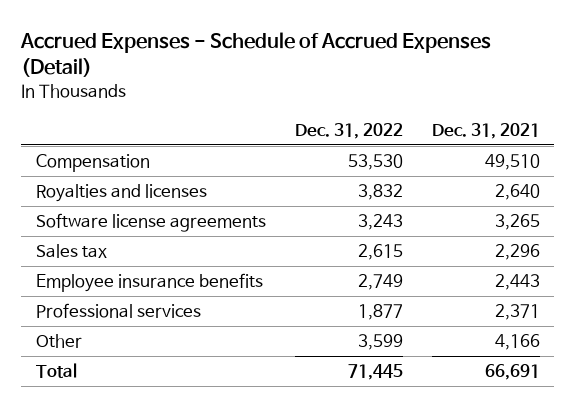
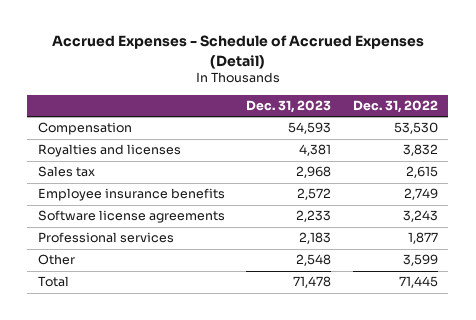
[431,122,540,139] Dec. 31, 2021 -> none
none -> [246,100,332,114] Dec. 31, 2023
[35,213,266,233] Software license agreements -> [37,210,225,224] Software license agreements

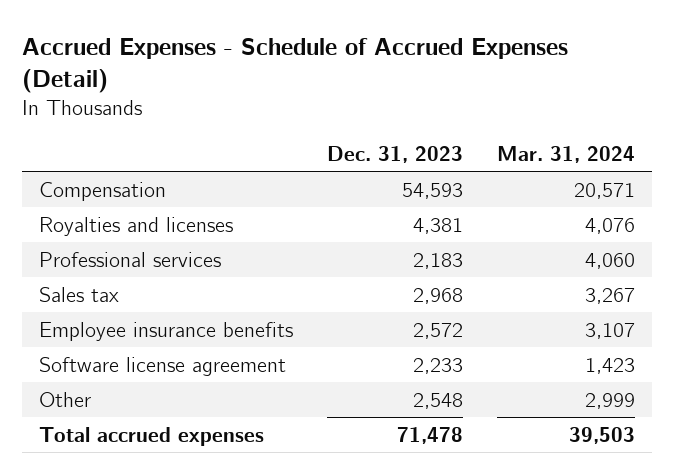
[352,100,438,114] Dec. 31, 2022 -> none
none -> [497,145,636,163] Mar. 31, 2024
[37,232,174,244] Professional services -> [39,251,222,267] Professional services
[37,210,225,224] Software license agreements -> [39,356,287,376] Software license agreement
[37,276,69,288] Total -> [39,426,265,446] Total accrued expenses

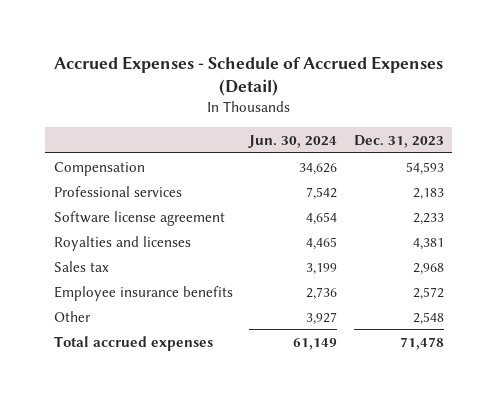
[497,145,636,163] Mar. 31, 2024 -> none
none -> [248,134,338,148] Jun. 30, 2024
[39,356,287,376] Software license agreement -> [53,210,225,226] Software license agreement
[39,216,234,236] Royalties and licenses -> [53,235,191,251] Royalties and licenses

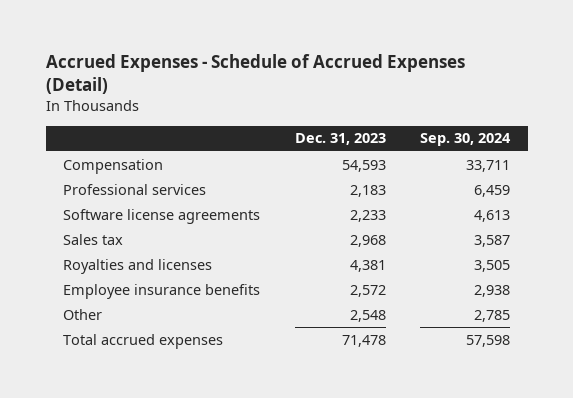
[248,134,338,148] Jun. 30, 2024 -> none
none -> [420,133,512,147] Sep. 30, 2024
[53,210,225,226] Software license agreement -> [62,208,260,224] Software license agreements
[53,235,191,251] Royalties and licenses -> [62,258,212,274] Royalties and licenses

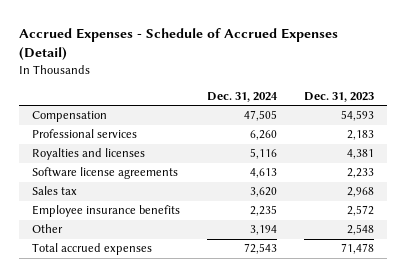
[420,133,512,147] Sep. 30, 2024 -> none
none -> [207,91,279,102] Dec. 31, 2024
[62,258,212,274] Royalties and licenses -> [32,148,146,161] Royalties and licenses

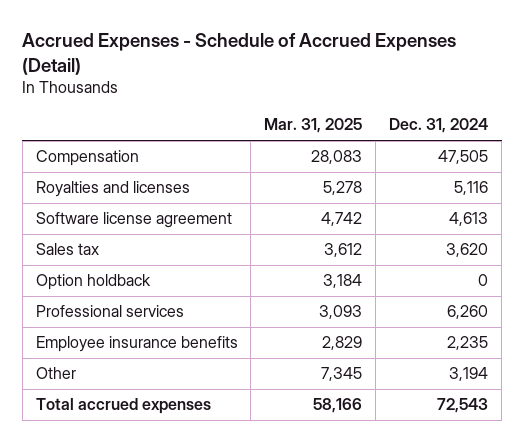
[303,91,374,102] Dec. 31, 2023 -> none
none -> [264,118,363,134] Mar. 31, 2025
[32,167,179,180] Software license agreements -> [35,212,232,229] Software license agreement
none -> [35,274,151,291] Option holdback
[32,129,138,139] Professional services -> [35,305,184,318] Professional services

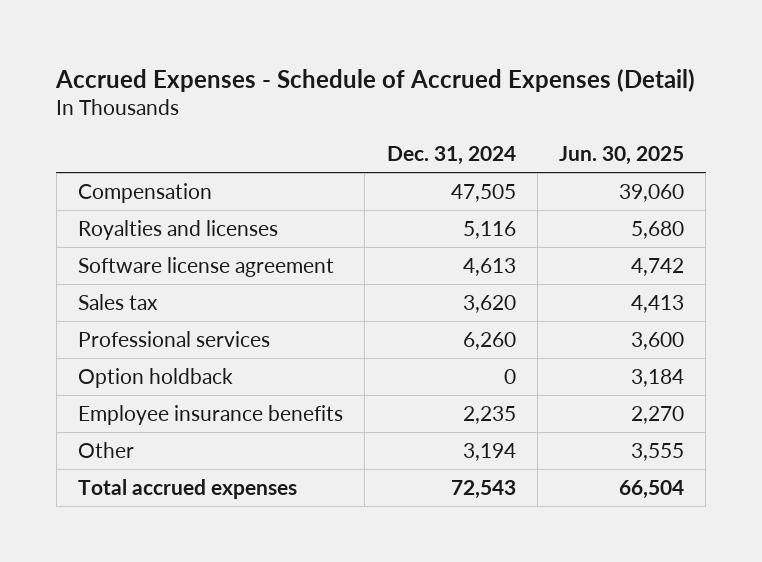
[264,118,363,134] Mar. 31, 2025 -> none
none -> [559,146,685,166] Jun. 30, 2025
[35,274,151,291] Option holdback -> [77,367,233,388] Option holdback

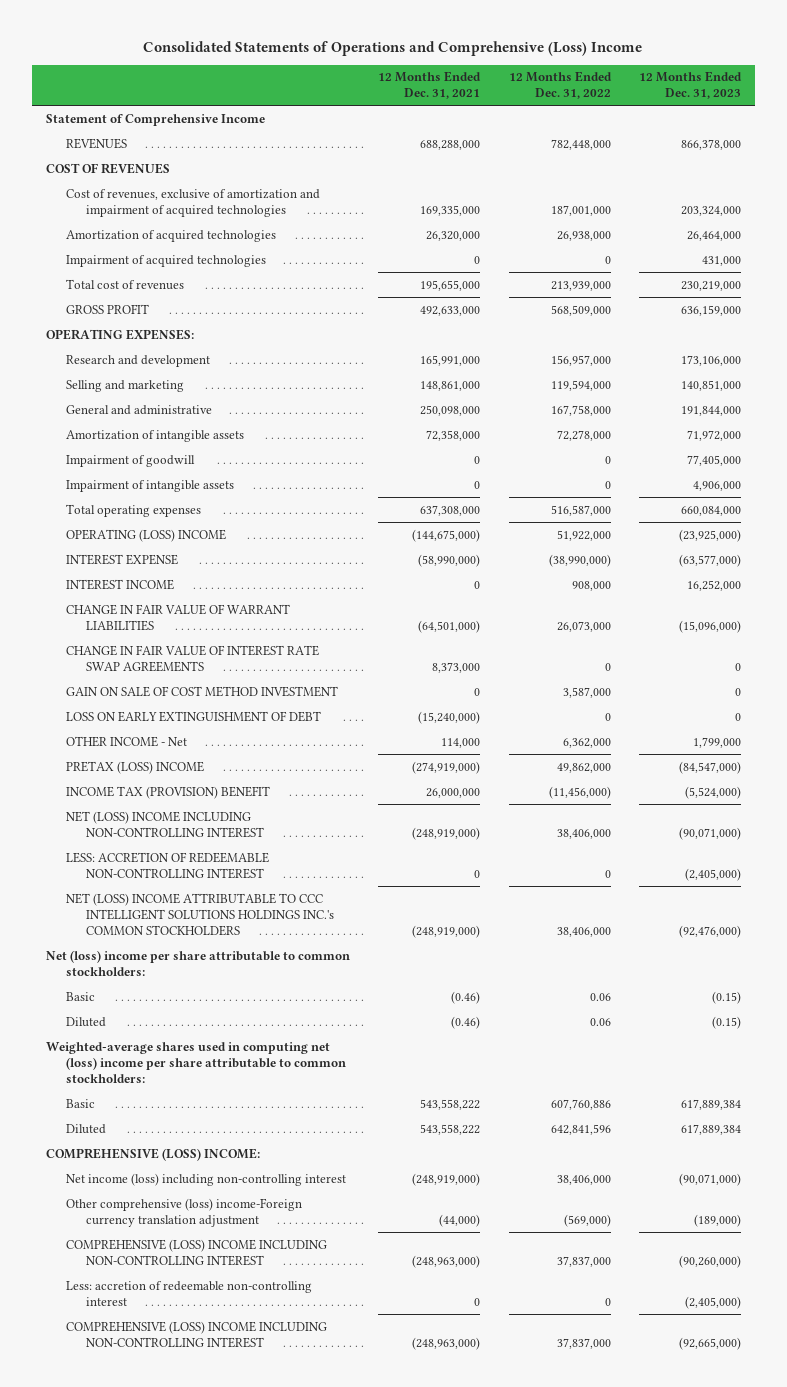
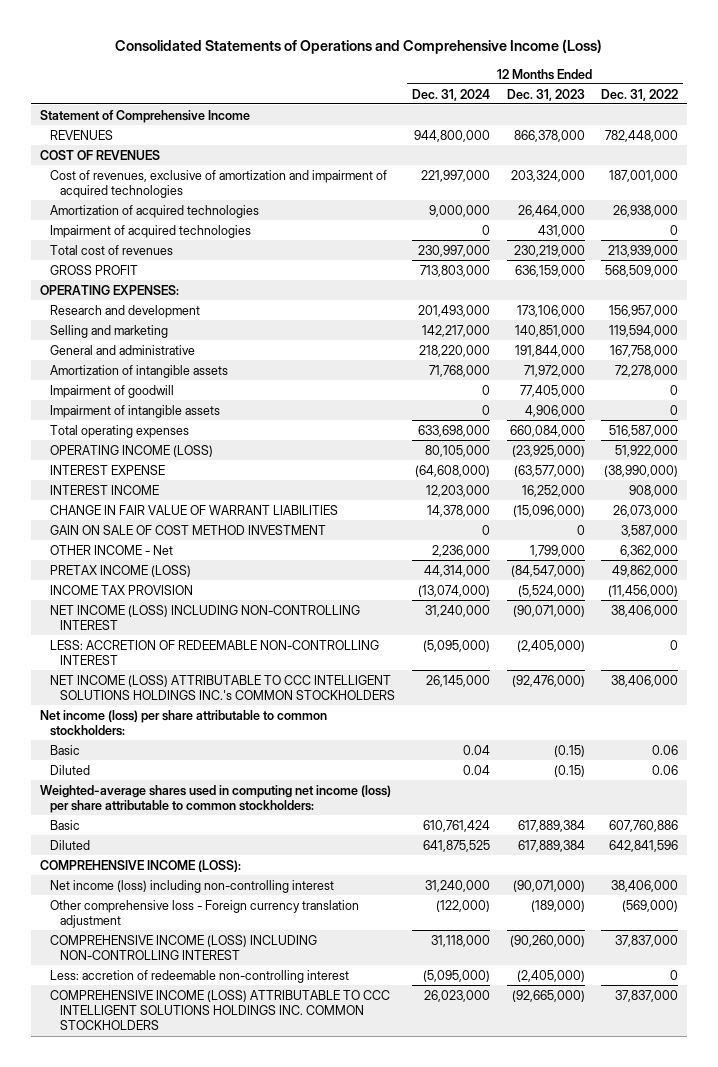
[143,40,643,56] Consolidated Statements of Operations and Comprehensive (Loss) Income -> [115,39,603,55] Consolidated Statements of Operations and Comprehensive Income (Loss)
[378,71,482,100] 12 Months Ended Dec. 31, 2021 -> none
none -> [411,88,490,101] Dec. 31, 2024
[65,528,226,542] OPERATING (LOSS) INCOME -> [49,444,213,457] OPERATING INCOME (LOSS)
[65,644,319,672] CHANGE IN FAIR VALUE OF INTEREST RATE SWAP AGREEMENTS -> none
[65,710,321,722] LOSS ON EARLY EXTINGUISHMENT OF DEBT -> none
[65,760,204,774] PRETAX (LOSS) INCOME -> [49,564,191,577] PRETAX INCOME (LOSS)
[65,785,270,799] INCOME TAX (PROVISION) BENEFIT -> [49,584,193,595] INCOME TAX PROVISION
[65,810,264,838] NET (LOSS) INCOME INCLUDING NON-CONTROLLING INTEREST -> [49,604,360,630] NET INCOME (LOSS) INCLUDING NON-CONTROLLING INTEREST
[65,892,334,936] NET (LOSS) INCOME ATTRIBUTABLE TO CCC INTELLIGENT SOLUTIONS HOLDINGS INC.'s COMMON STOCKHOLDERS -> [49,674,395,700] NET INCOME (LOSS) ATTRIBUTABLE TO CCC INTELLIGENT SOLUTIONS HOLDINGS INC.'s COMMON STOCKHOLDERS
[45,949,350,976] Net (loss) income per share attributable to common stockholders: -> [39,709,327,736] Net income (loss) per share attributable to common stockholders:
[45,1041,346,1083] Weighted-average shares used in computing net (loss) income per share attributable to common stockholders: -> [39,784,391,813] Weighted-average shares used in computing net income (loss) per share attributable to common stockholders:
[45,1147,260,1161] COMPREHENSIVE (LOSS) INCOME: -> [39,859,241,872] COMPREHENSIVE INCOME (LOSS):
[65,1197,302,1227] Other comprehensive (loss) income-Foreign currency translation adjustment -> [49,899,359,928] Other comprehensive loss - Foreign currency translation adjustment
[65,1238,327,1266] COMPREHENSIVE (LOSS) INCOME INCLUDING NON-CONTROLLING INTEREST -> [49,934,317,960] COMPREHENSIVE INCOME (LOSS) INCLUDING NON-CONTROLLING INTEREST
[65,1320,327,1348] COMPREHENSIVE (LOSS) INCOME INCLUDING NON-CONTROLLING INTEREST -> [49,989,390,1031] COMPREHENSIVE INCOME (LOSS) ATTRIBUTABLE TO CCC INTELLIGENT SOLUTIONS HOLDINGS INC. COMMON STOCKHOLDERS

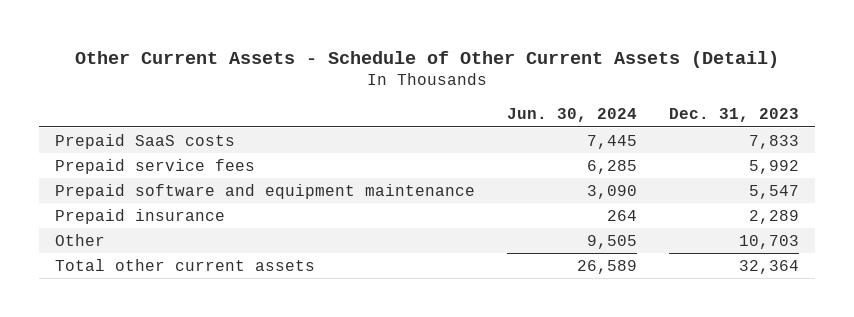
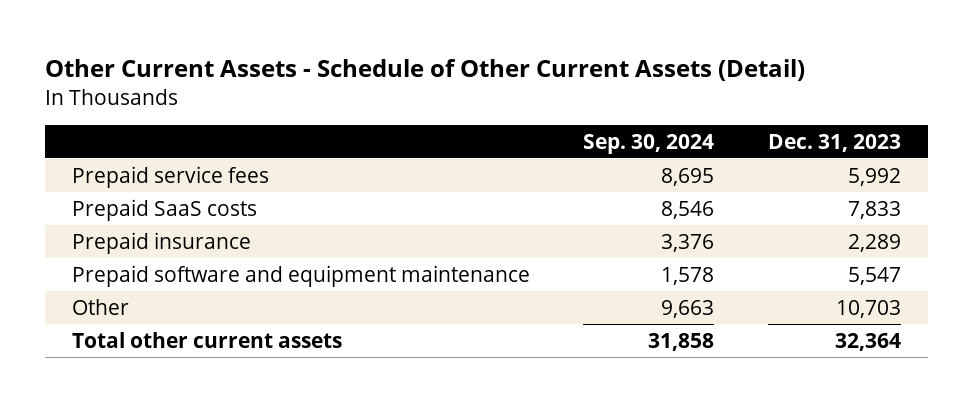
[506,108,637,123] Jun. 30, 2024 -> none
none -> [583,133,715,154] Sep. 30, 2024
[54,133,235,149] Prepaid SaaS costs -> [71,198,257,221] Prepaid SaaS costs
[54,183,475,199] Prepaid software and equipment maintenance -> [71,264,530,287] Prepaid software and equipment maintenance

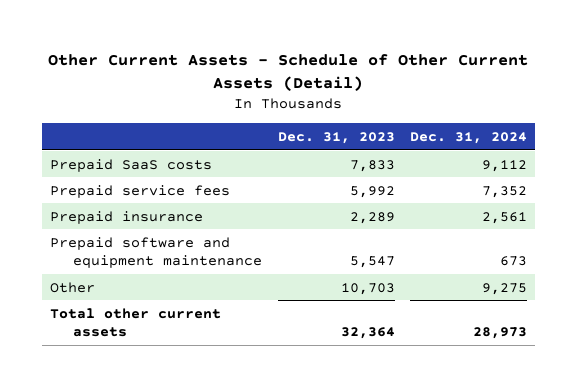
[583,133,715,154] Sep. 30, 2024 -> none
none -> [410,131,528,144] Dec. 31, 2024
[71,165,269,188] Prepaid service fees -> [49,184,230,198] Prepaid service fees

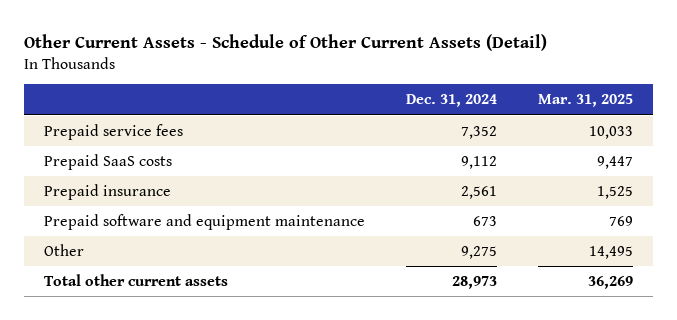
[277,131,395,144] Dec. 31, 2023 -> none
none -> [537,94,633,108] Mar. 31, 2025
[49,158,212,172] Prepaid SaaS costs -> [44,154,173,171] Prepaid SaaS costs

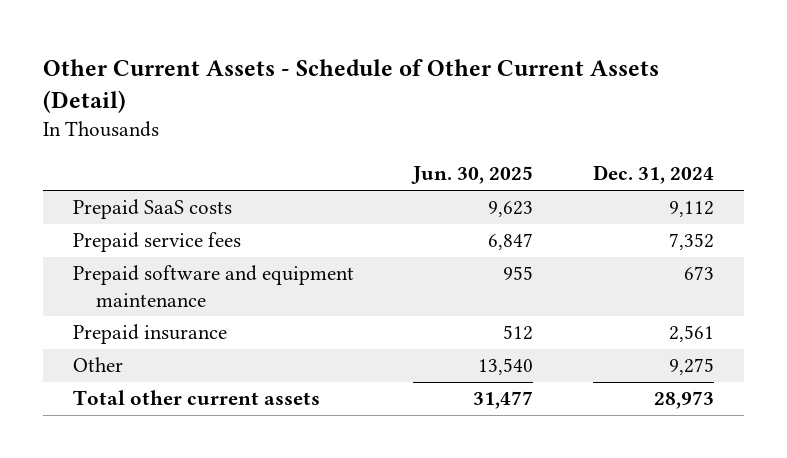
[537,94,633,108] Mar. 31, 2025 -> none
none -> [411,166,534,185] Jun. 30, 2025
[44,124,184,141] Prepaid service fees -> [73,232,242,253] Prepaid service fees
[44,184,172,201] Prepaid insurance -> [73,324,228,345] Prepaid insurance

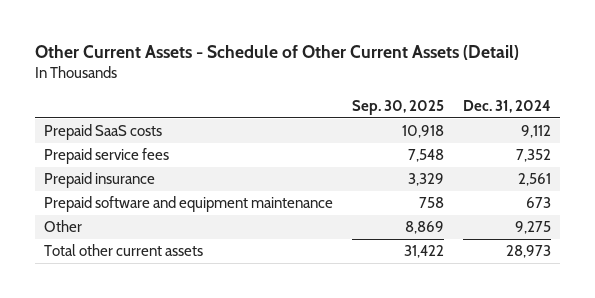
[411,166,534,185] Jun. 30, 2025 -> none
none -> [351,99,444,115] Sep. 30, 2025
[73,265,355,307] Prepaid software and equipment maintenance -> [44,196,334,213] Prepaid software and equipment maintenance

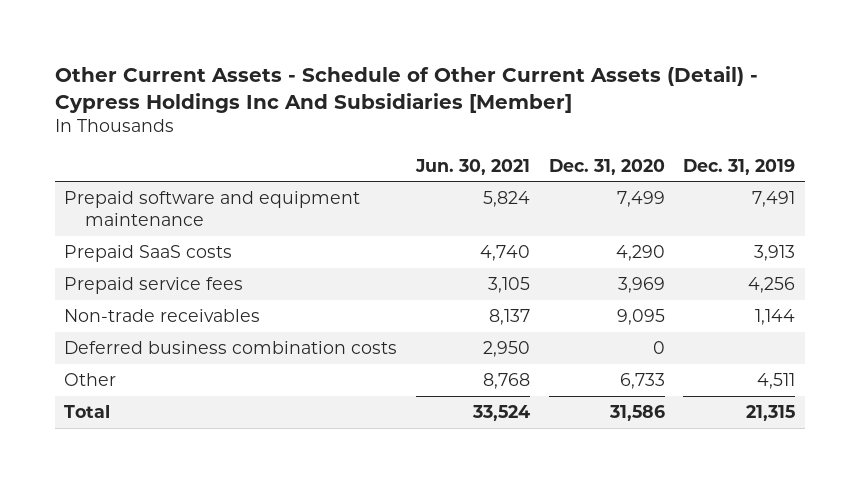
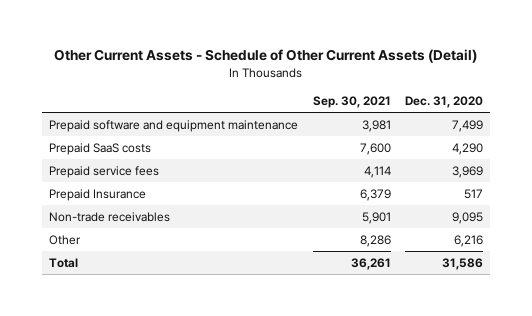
[54,65,758,113] Other Current Assets - Schedule of Other Current Assets (Detail) - Cypress Holdings Inc And Subsidiaries [Member] -> [54,49,478,64] Other Current Assets - Schedule of Other Current Assets (Detail)
[414,158,530,175] Jun. 30, 2021 -> none
[683,158,796,175] Dec. 31, 2019 -> none
none -> [312,95,391,108] Sep. 30, 2021
none -> [48,188,146,201] Prepaid Insurance
[63,340,397,354] Deferred business combination costs -> none
[619,372,665,389] 6,733 -> [454,234,484,247] 6,216

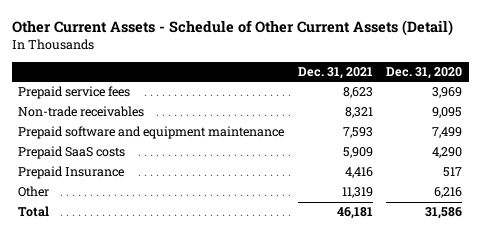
[312,95,391,108] Sep. 30, 2021 -> none
none -> [297,66,373,79] Dec. 31, 2021
[48,165,159,178] Prepaid service fees -> [18,86,131,100] Prepaid service fees
[48,211,170,222] Non-trade receivables -> [18,106,145,118] Non-trade receivables

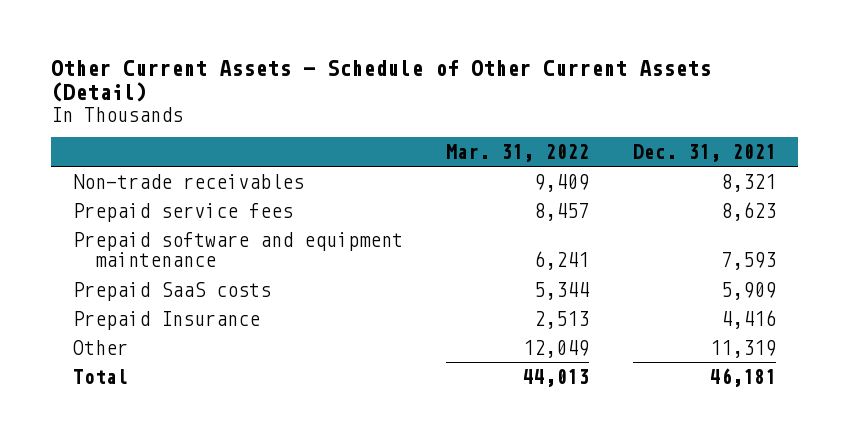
[386,66,463,79] Dec. 31, 2020 -> none
none -> [446,144,590,163] Mar. 31, 2022
[18,86,131,100] Prepaid service fees -> [72,202,293,222] Prepaid service fees

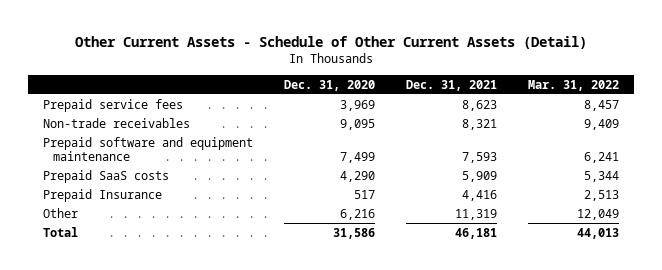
none -> [284,79,376,91] Dec. 31, 2020
[72,173,304,189] Non-trade receivables -> [43,117,191,128] Non-trade receivables

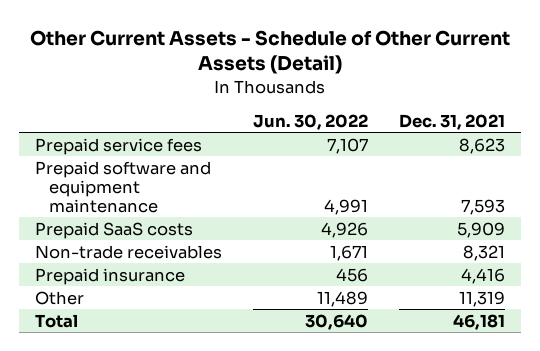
[284,79,376,91] Dec. 31, 2020 -> none
[527,79,619,91] Mar. 31, 2022 -> none
none -> [252,113,368,130] Jun. 30, 2022
[43,117,191,128] Non-trade receivables -> [34,244,222,259] Non-trade receivables
[43,188,163,202] Prepaid Insurance -> [34,267,185,285] Prepaid insurance

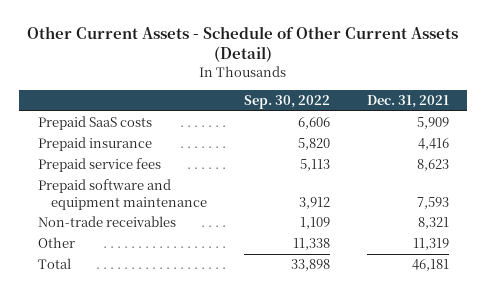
[252,113,368,130] Jun. 30, 2022 -> none
none -> [244,95,331,110] Sep. 30, 2022
[34,221,193,239] Prepaid SaaS costs -> [37,116,152,131] Prepaid SaaS costs
[34,267,185,285] Prepaid insurance -> [37,137,152,152] Prepaid insurance

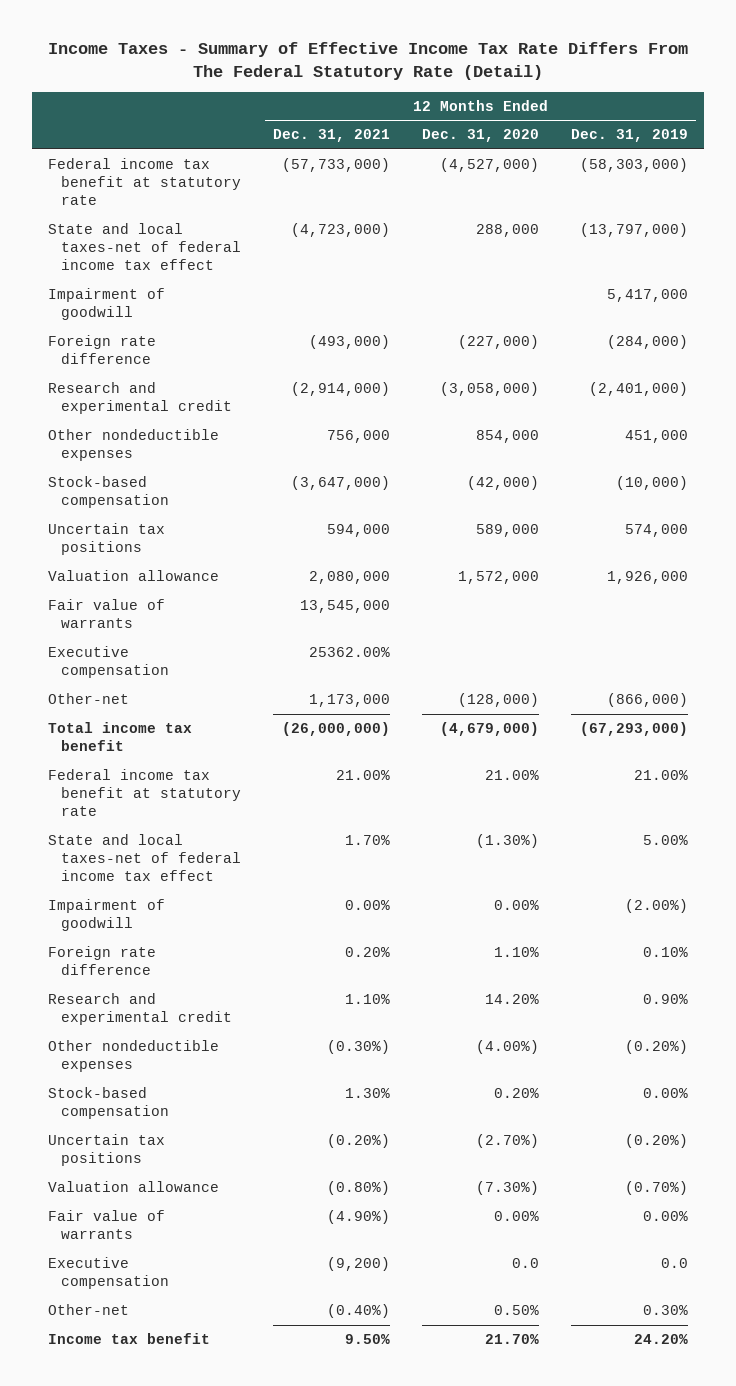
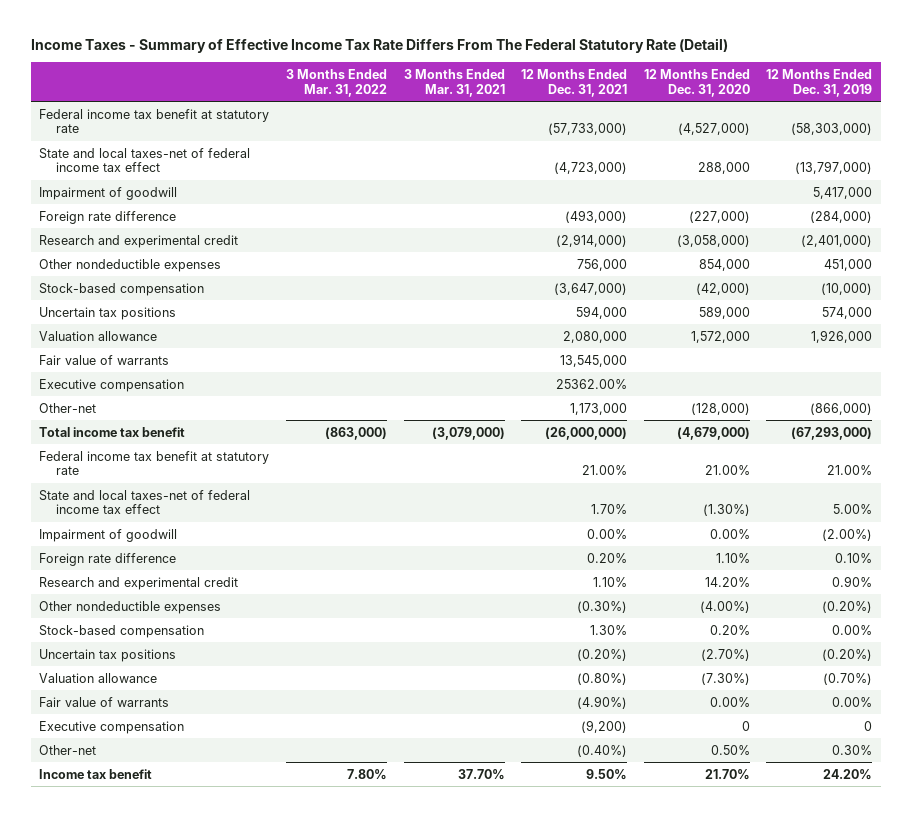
none -> [285,69,387,97] 3 Months Ended Mar. 31, 2022
none -> [403,69,505,97] 3 Months Ended Mar. 31, 2021
[512,1258,540,1269] 0.0 -> [741,720,750,731] 0
[661,1258,689,1269] 0.0 -> [864,720,873,731] 0

